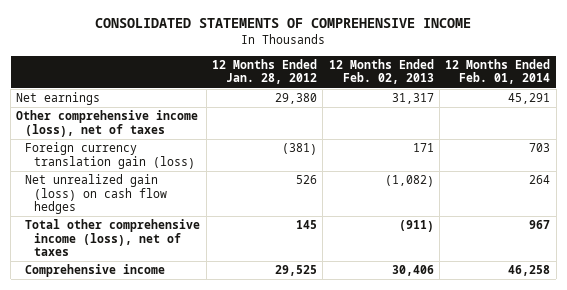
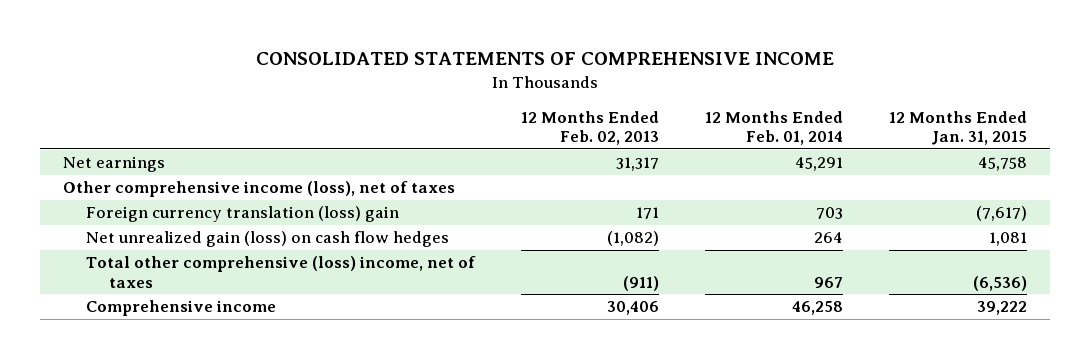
[211,59,317,85] 12 Months Ended Jan. 28, 2012 -> none
none -> [888,110,1027,146] 12 Months Ended Jan. 31, 2015
[25,142,195,169] Foreign currency translation gain (loss) -> [85,206,399,223] Foreign currency translation (loss) gain
[25,219,201,257] Total other comprehensive income (loss), net of taxes -> [85,256,476,288] Total other comprehensive (loss) income, net of taxes

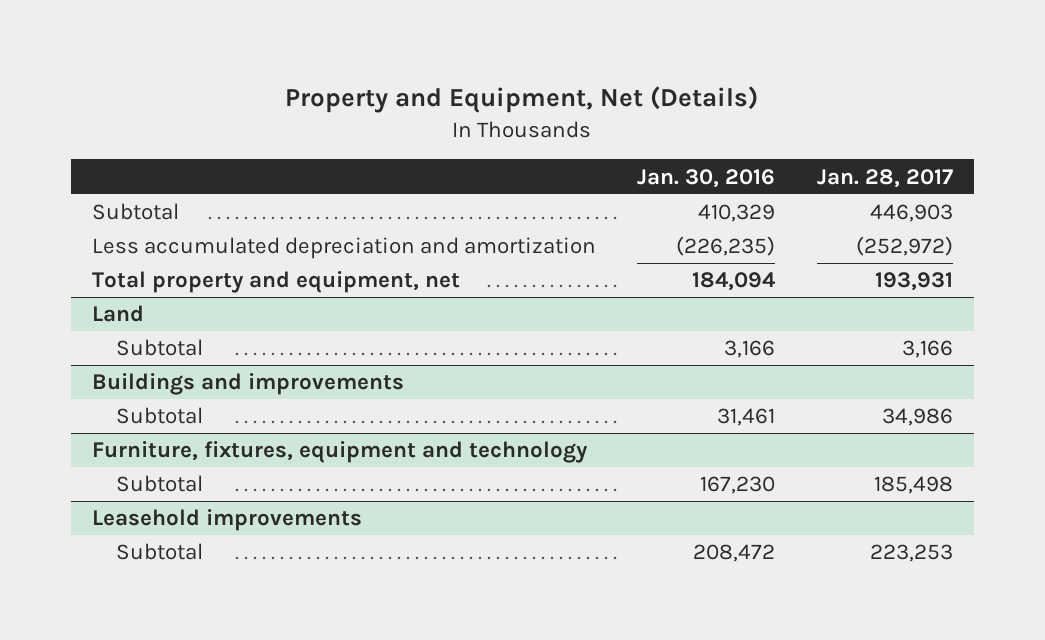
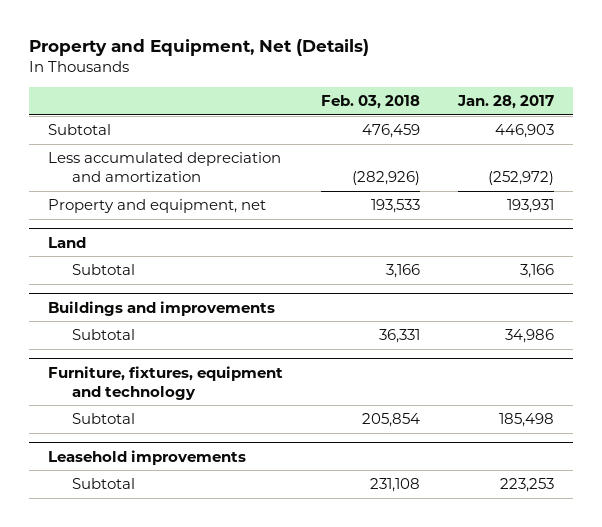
[637,168,776,188] Jan. 30, 2016 -> none
none -> [321,95,421,110] Feb. 03, 2018
[91,271,460,294] Total property and equipment, net -> [47,199,266,214] Property and equipment, net

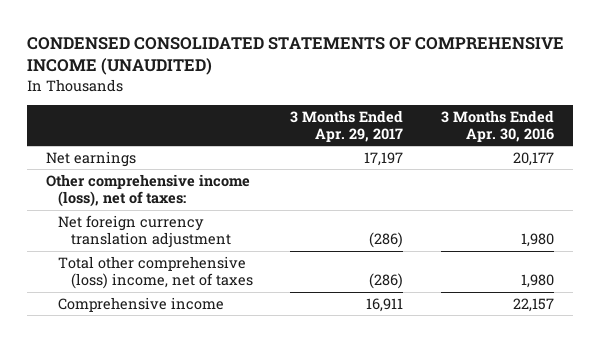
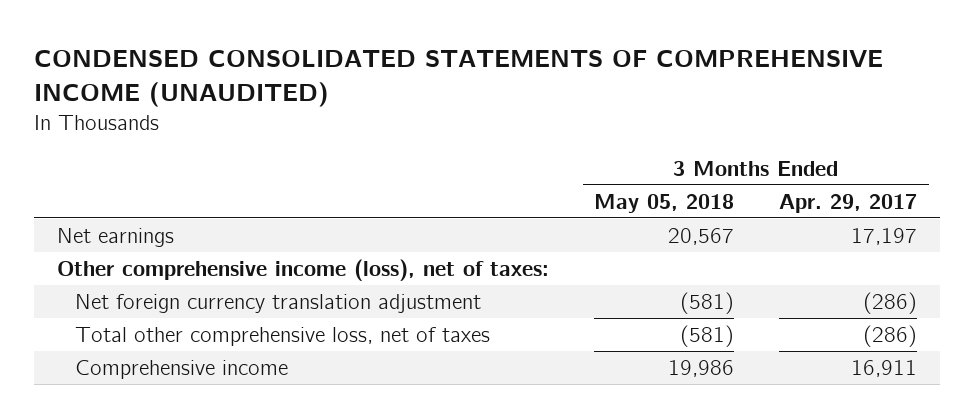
[441,109,555,143] 3 Months Ended Apr. 30, 2016 -> none
none -> [593,193,734,213] May 05, 2018
[58,255,253,290] Total other comprehensive (loss) income, net of taxes -> [74,327,490,347] Total other comprehensive loss, net of taxes

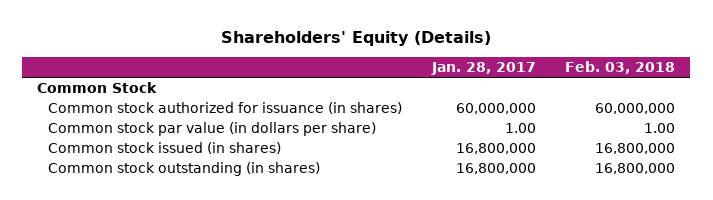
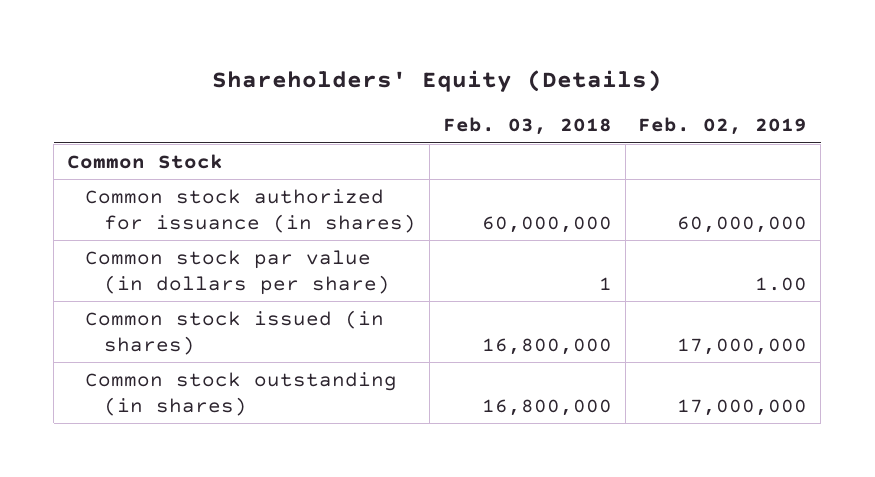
[430,61,536,75] Jan. 28, 2017 -> none
none -> [638,117,808,136] Feb. 02, 2019
[644,123,676,134] 1.00 -> [598,276,612,290] 1

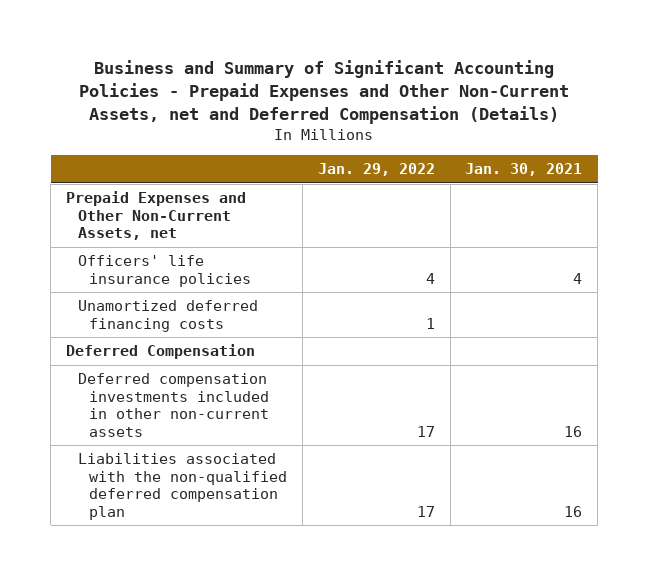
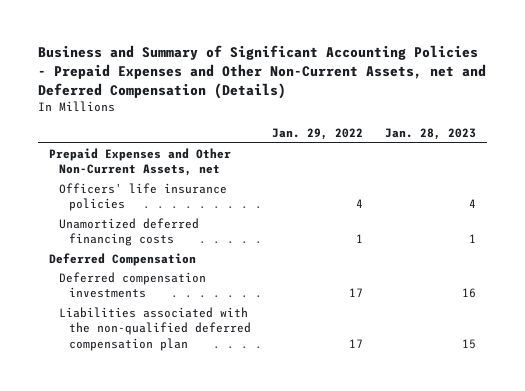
[465,163,583,177] Jan. 30, 2021 -> none
none -> [384,128,476,141] Jan. 28, 2023
[77,373,270,437] Deferred compensation investments included in other non-current assets -> [58,271,206,299] Deferred compensation investments

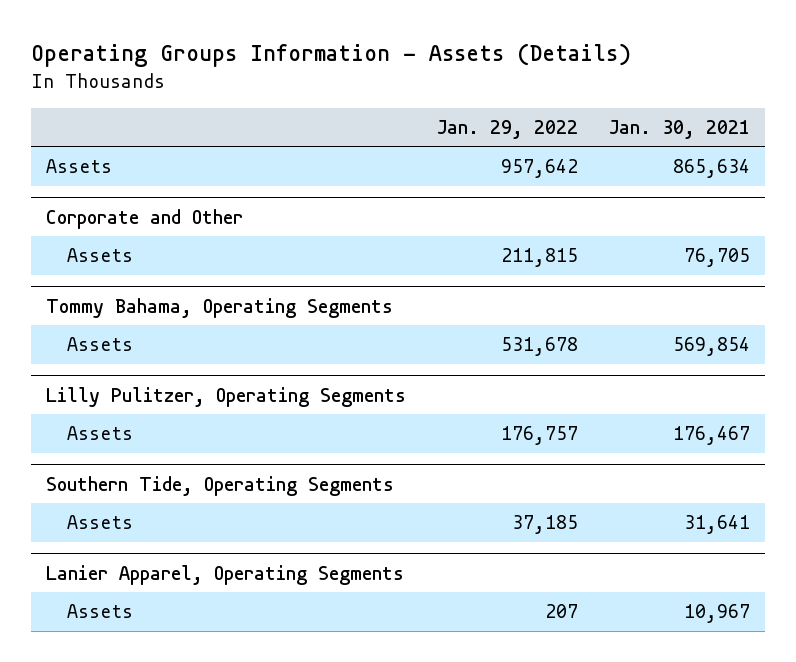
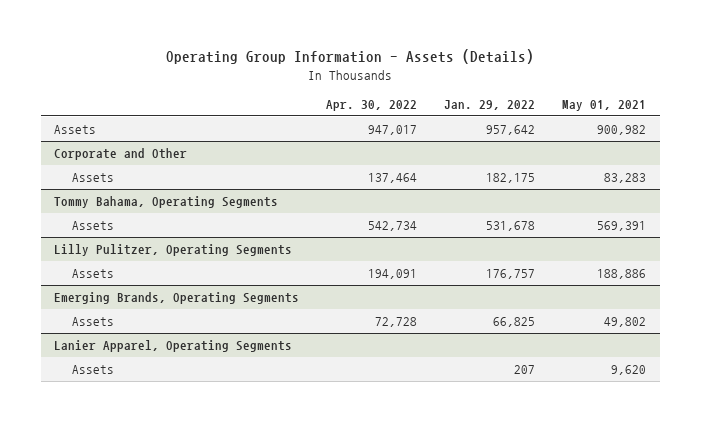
[30,43,631,68] Operating Groups Information - Assets (Details) -> [166,49,535,65] Operating Group Information - Assets (Details)
[608,119,750,139] Jan. 30, 2021 -> none
none -> [326,100,418,112] Apr. 30, 2022
none -> [562,100,647,112] May 01, 2021
[501,248,579,268] 211,815 -> [486,173,536,184] 182,175
[46,475,395,496] Southern Tide, Operating Segments -> none
none -> [54,292,300,305] Emerging Brands, Operating Segments
[512,515,579,535] 37,185 -> [493,317,536,328] 66,825

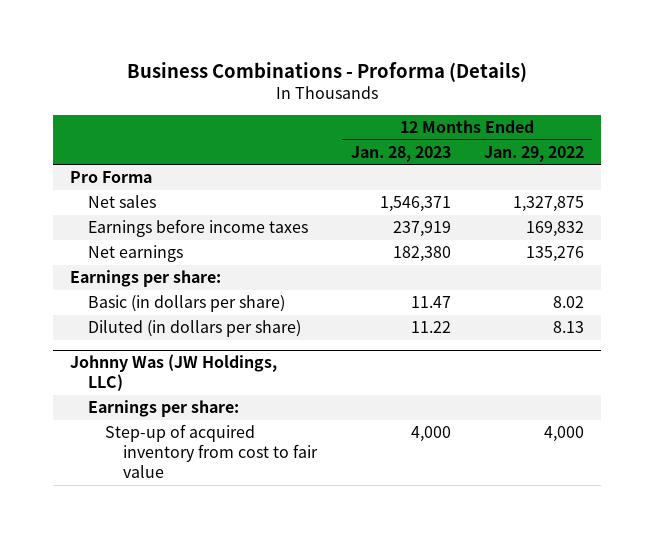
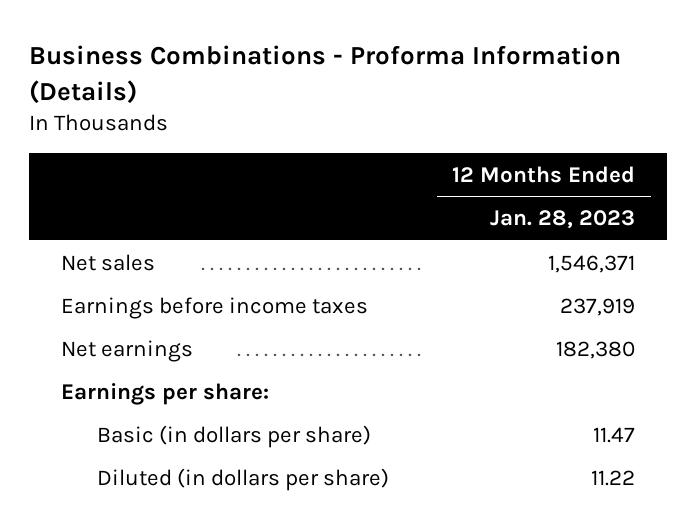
[126,61,527,82] Business Combinations - Proforma (Details) -> [29,45,622,104] Business Combinations - Proforma Information (Details)
[483,145,584,162] Jan. 29, 2022 -> none
[69,171,152,184] Pro Forma -> none
[69,354,277,392] Johnny Was (JW Holdings, LLC) -> none
[87,400,239,418] Earnings per share: -> none
[105,424,319,479] Step-up of acquired inventory from cost to fair value -> none

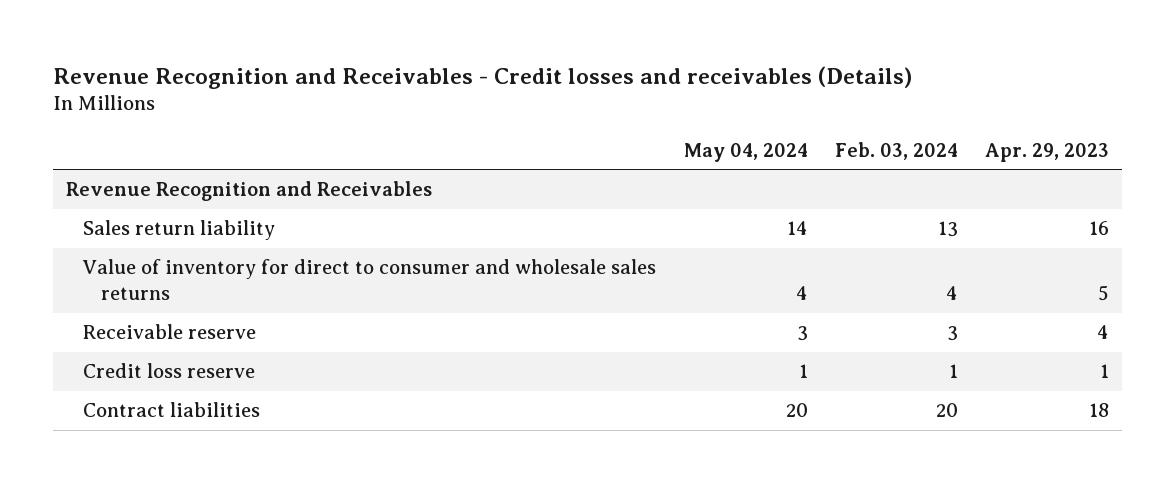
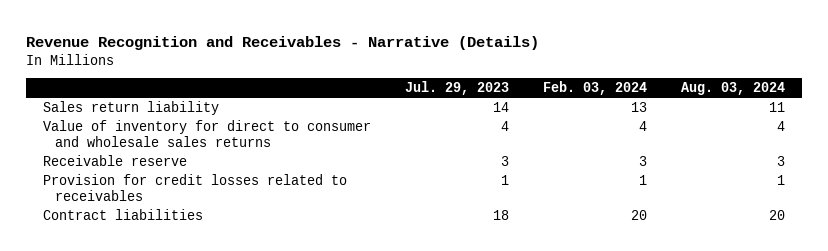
[52,65,912,89] Revenue Recognition and Receivables - Credit losses and receivables (Details) -> [26,35,540,50] Revenue Recognition and Receivables - Narrative (Details)
[683,142,808,162] May 04, 2024 -> none
[984,142,1109,162] Apr. 29, 2023 -> none
none -> [405,81,510,96] Jul. 29, 2023
none -> [681,82,786,96] Aug. 03, 2024
[66,181,433,202] Revenue Recognition and Receivables -> none
[83,363,256,379] Credit loss reserve -> [43,174,348,201] Provision for credit losses related to receivables

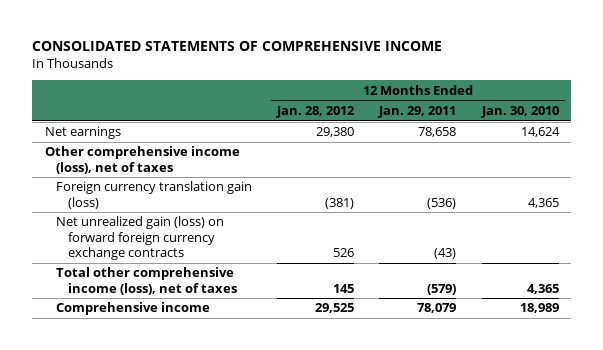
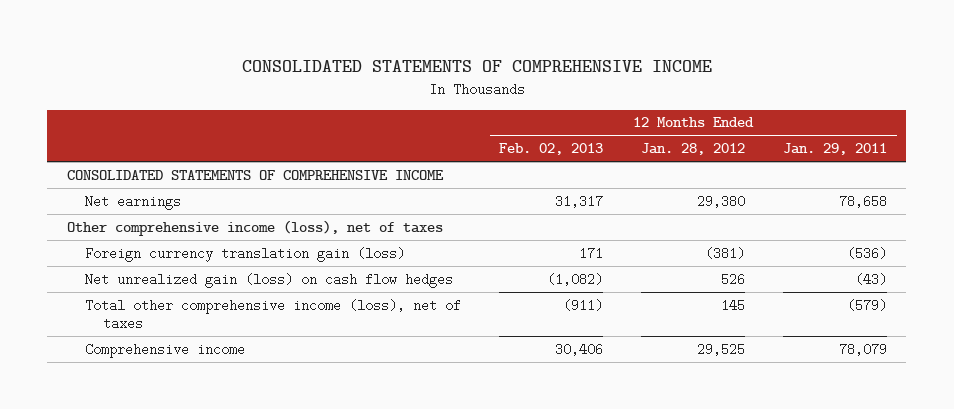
[480,105,559,118] Jan. 30, 2010 -> none
none -> [499,143,604,156] Feb. 02, 2013
none -> [66,169,444,180] CONSOLIDATED STATEMENTS OF COMPREHENSIVE INCOME
[56,216,225,261] Net unrealized gain (loss) on forward foreign currency exchange contracts -> [84,272,453,288] Net unrealized gain (loss) on cash flow hedges

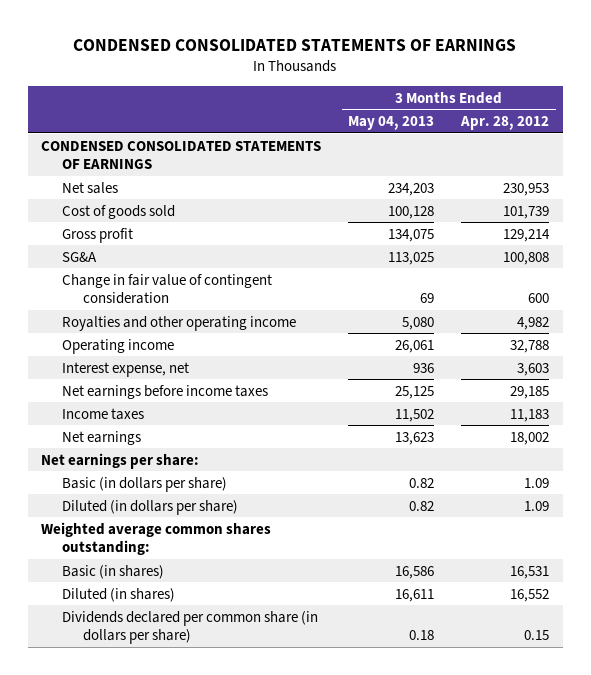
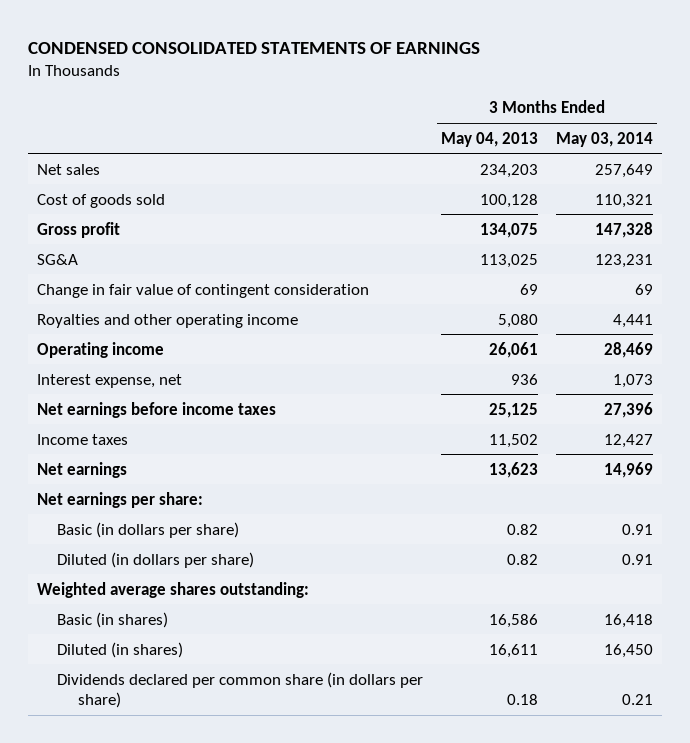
[460,116,550,131] Apr. 28, 2012 -> none
none -> [555,131,653,147] May 03, 2014
[41,140,322,170] CONDENSED CONSOLIDATED STATEMENTS OF EARNINGS -> none
[41,521,272,556] Weighted average common shares outstanding: -> [36,581,309,598] Weighted average shares outstanding:

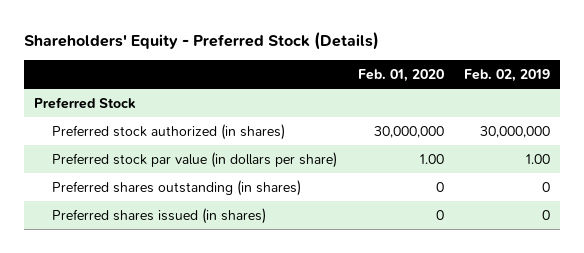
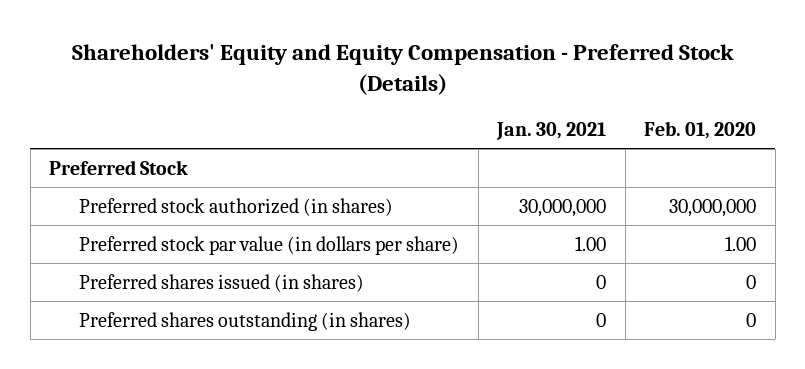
[24,32,380,51] Shareholders' Equity - Preferred Stock (Details) -> [71,44,734,95] Shareholders' Equity and Equity Compensation - Preferred Stock (Details)
[463,68,550,82] Feb. 02, 2019 -> none
none -> [496,121,607,140] Jan. 30, 2021
[52,179,302,196] Preferred shares outstanding (in shares) -> [79,311,412,331] Preferred shares outstanding (in shares)

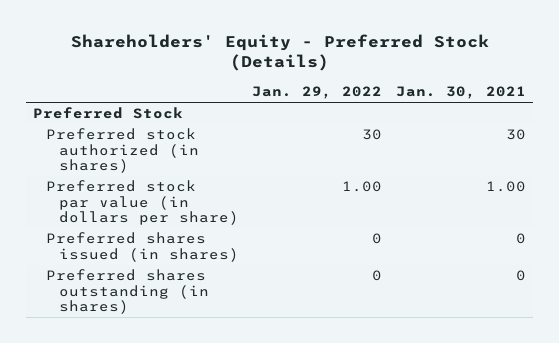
[71,44,734,95] Shareholders' Equity and Equity Compensation - Preferred Stock (Details) -> [70,33,489,72] Shareholders' Equity - Preferred Stock (Details)
[644,120,757,139] Feb. 01, 2020 -> none
none -> [252,86,383,100] Jan. 29, 2022
[519,198,607,217] 30,000,000 -> [506,129,527,141] 30

